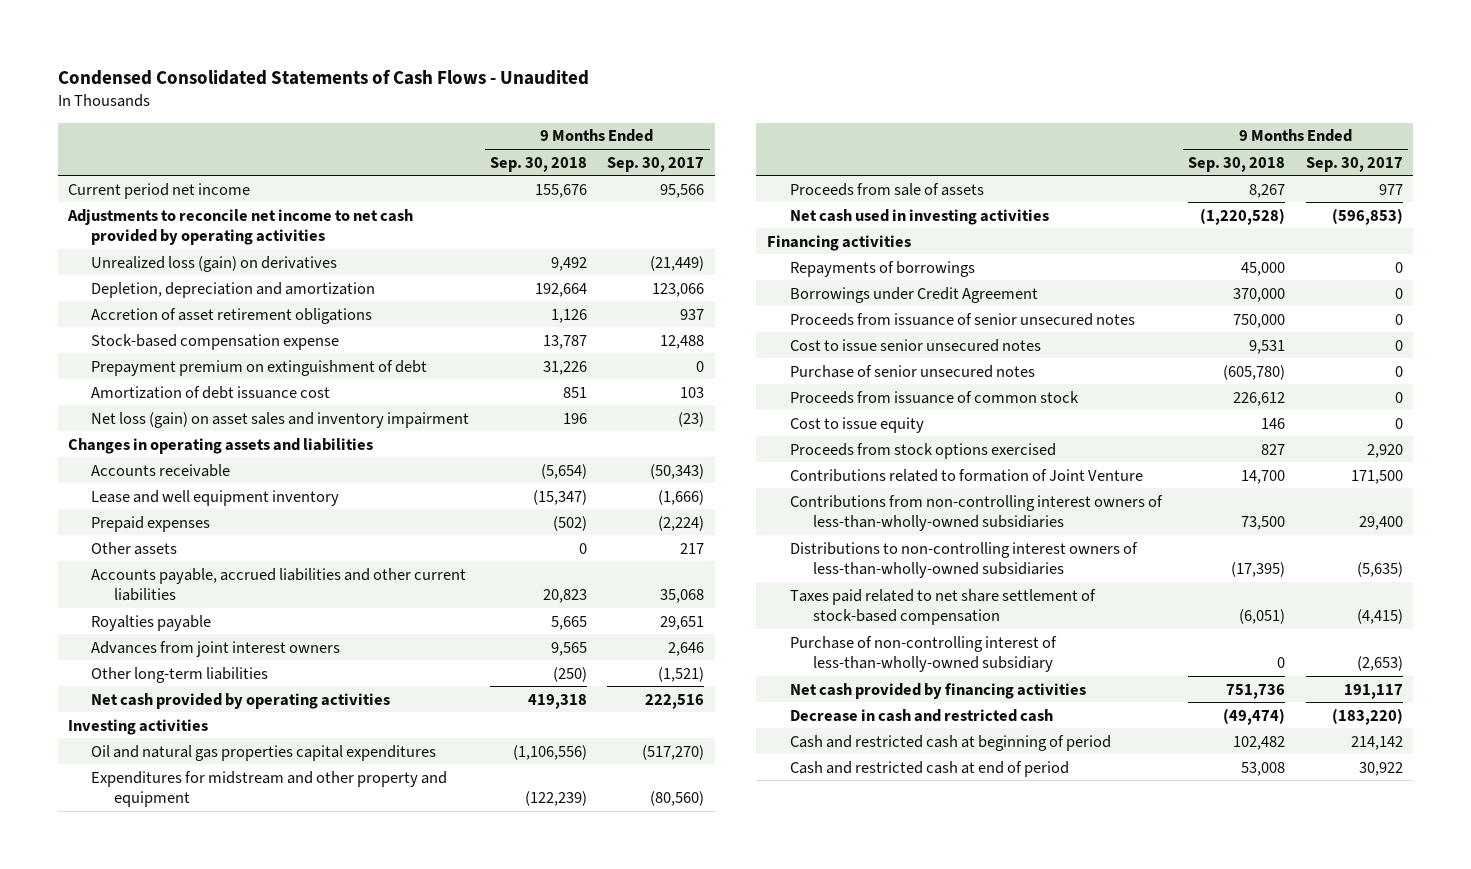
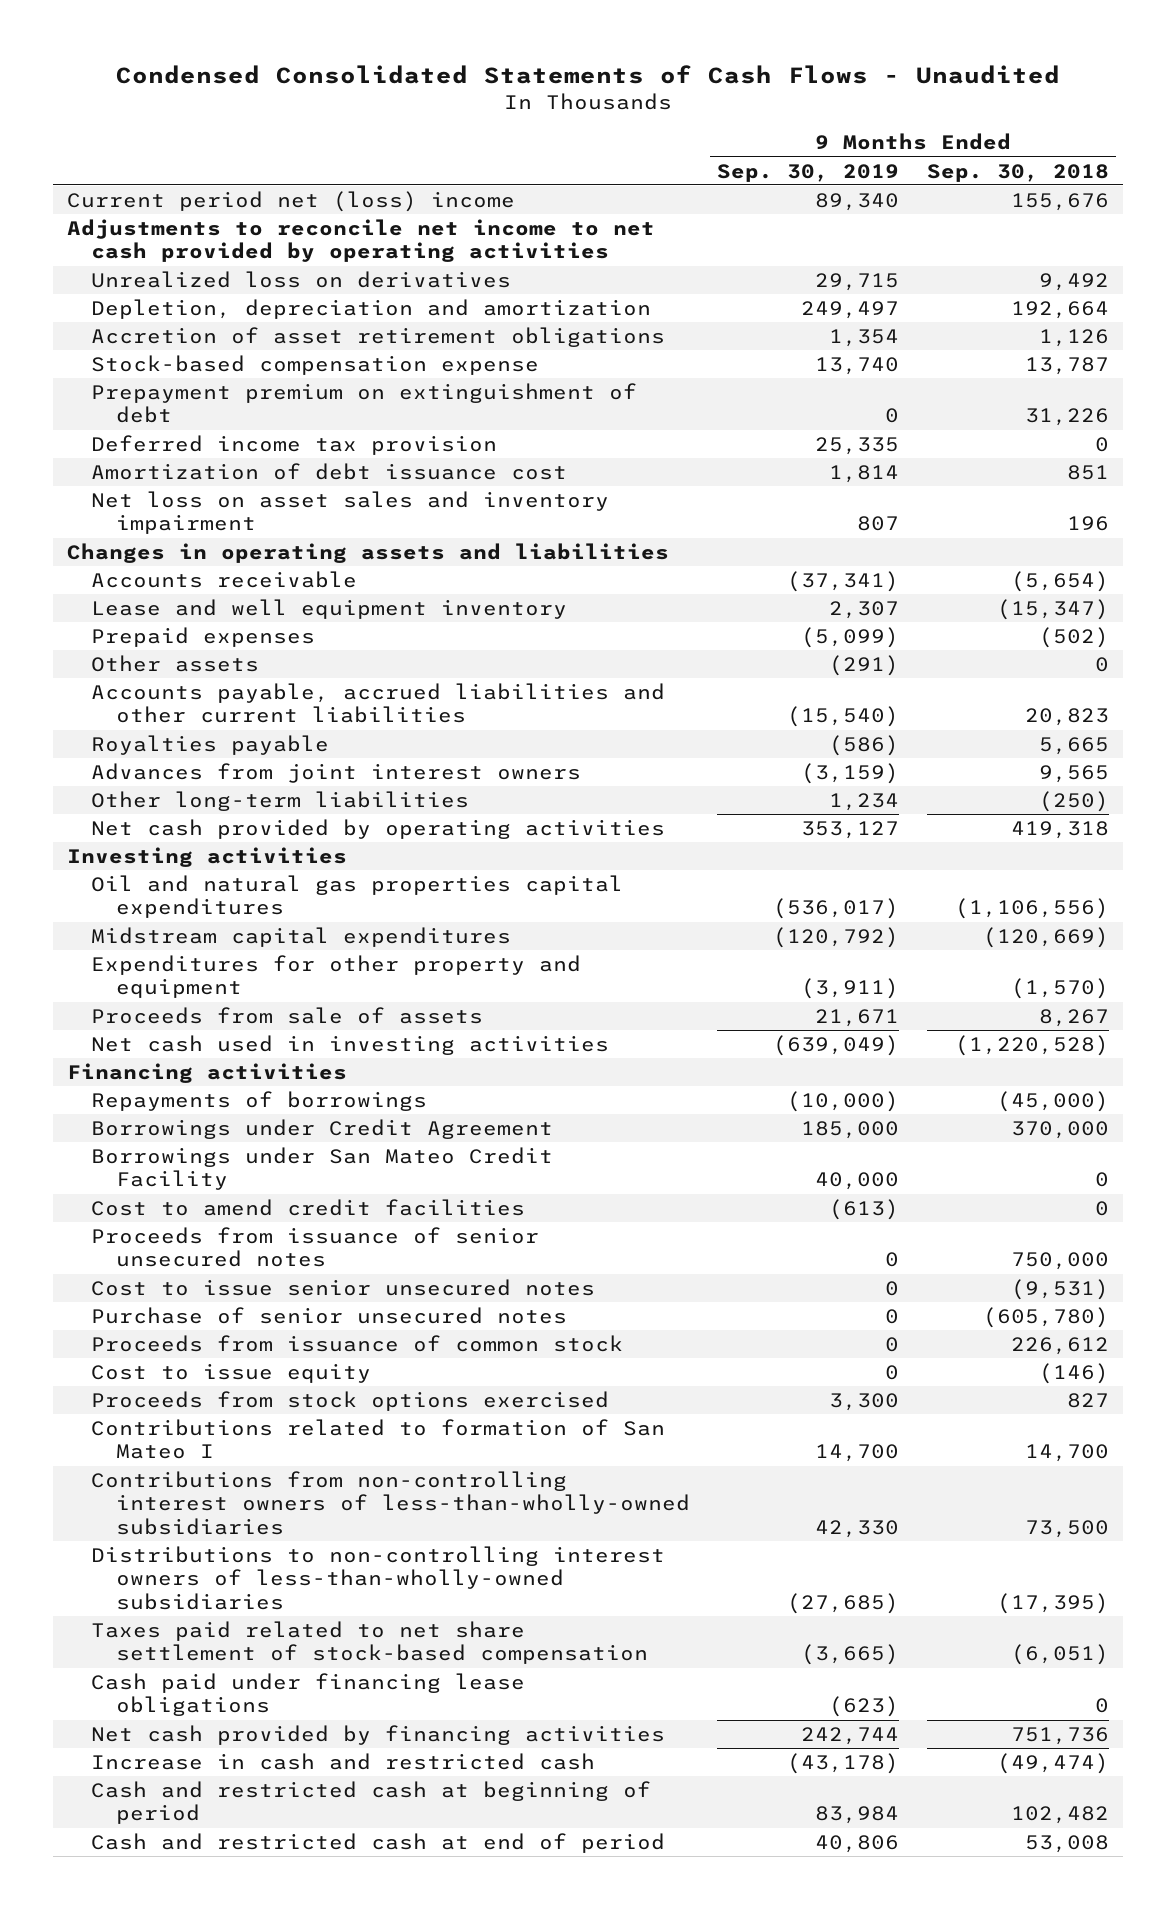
[607,156,705,172] Sep. 30, 2017 -> none
none -> [717,163,900,182] Sep. 30, 2019
[68,182,251,199] Current period net income -> [66,190,515,212] Current period net (loss) income
[91,255,338,272] Unrealized loss (gain) on derivatives -> [91,270,512,288] Unrealized loss on derivatives
none -> [91,434,498,455] Deferred income tax provision
[91,411,470,428] Net loss (gain) on asset sales and inventory impairment -> [91,490,610,535] Net loss on asset sales and inventory impairment
none -> [91,926,512,947] Midstream capital expenditures
[91,770,448,808] Expenditures for midstream and other property and equipment -> [91,954,582,999] Expenditures for other property and equipment
[524,791,587,807] (122,239) -> [1010,978,1109,1000] (1,570)
[1241,261,1286,276] 45,000 -> [996,1090,1109,1112] (45,000)
none -> [91,1146,554,1191] Borrowings under San Mateo Credit Facility
none -> [91,1198,526,1216] Cost to amend credit facilities
[1249,339,1286,354] 9,531 -> [1010,1278,1109,1300] (9,531)
[1261,417,1286,429] 146 -> [1038,1362,1109,1384] (146)
[789,468,1143,482] Contributions related to formation of Joint Venture -> [91,1418,666,1460] Contributions related to formation of San Mateo I
[789,635,1057,673] Purchase of non-controlling interest of less-than-wholly-owned subsidiary -> none
none -> [91,1672,526,1717] Cash paid under financing lease obligations
[789,708,1053,722] Decrease in cash and restricted cash -> [91,1752,596,1770] Increase in cash and restricted cash

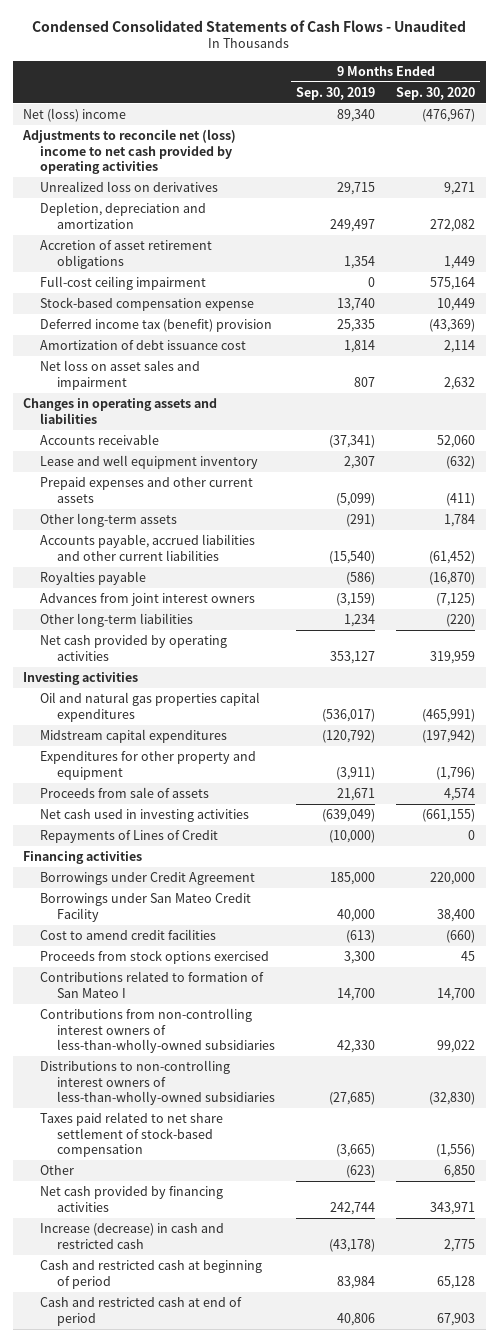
[926,163,1109,182] Sep. 30, 2018 -> none
none -> [396,86,476,100] Sep. 30, 2020
[66,190,515,212] Current period net (loss) income -> [23,108,127,123] Net (loss) income
[66,218,655,263] Adjustments to reconcile net income to net cash provided by operating activities -> [22,129,237,175] Adjustments to reconcile net (loss) income to net cash provided by operating activities
none -> [40,276,207,291] Full-cost ceiling impairment
[91,382,638,424] Prepayment premium on extinguishment of debt -> none
[91,434,498,455] Deferred income tax provision -> [40,319,273,333] Deferred income tax (benefit) provision
[91,490,610,535] Net loss on asset sales and inventory impairment -> [40,360,201,390] Net loss on asset sales and impairment
[91,626,316,647] Prepaid expenses -> [40,477,254,503] Prepaid expenses and other current assets
[91,654,260,672] Other assets -> [40,513,178,528] Other long-term assets
none -> [40,830,219,844] Repayments of Lines of Credit
[91,1090,428,1111] Repayments of borrowings -> none
[91,1226,540,1268] Proceeds from issuance of senior unsecured notes -> none
[91,1278,596,1296] Cost to issue senior unsecured notes -> none
[91,1306,568,1324] Purchase of senior unsecured notes -> none
[91,1334,624,1352] Proceeds from issuance of common stock -> none
[91,1362,372,1383] Cost to issue equity -> none
[91,1672,526,1717] Cash paid under financing lease obligations -> [40,1165,75,1176] Other
[91,1752,596,1770] Increase in cash and restricted cash -> [40,1223,225,1249] Increase (decrease) in cash and restricted cash

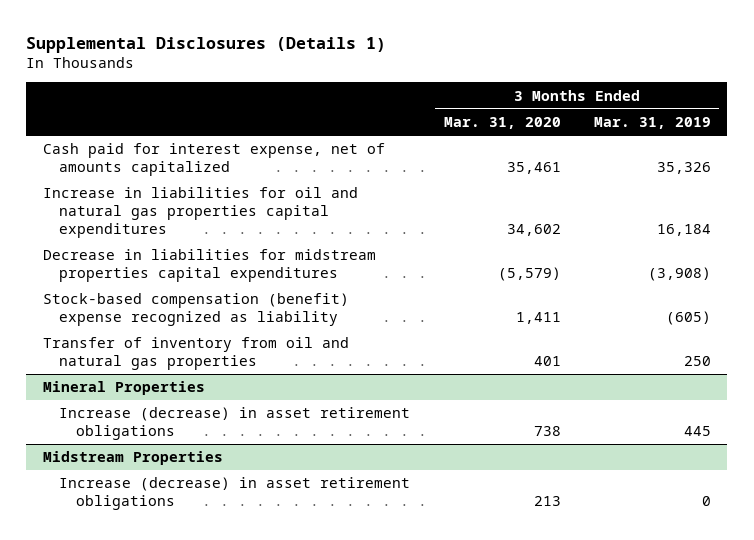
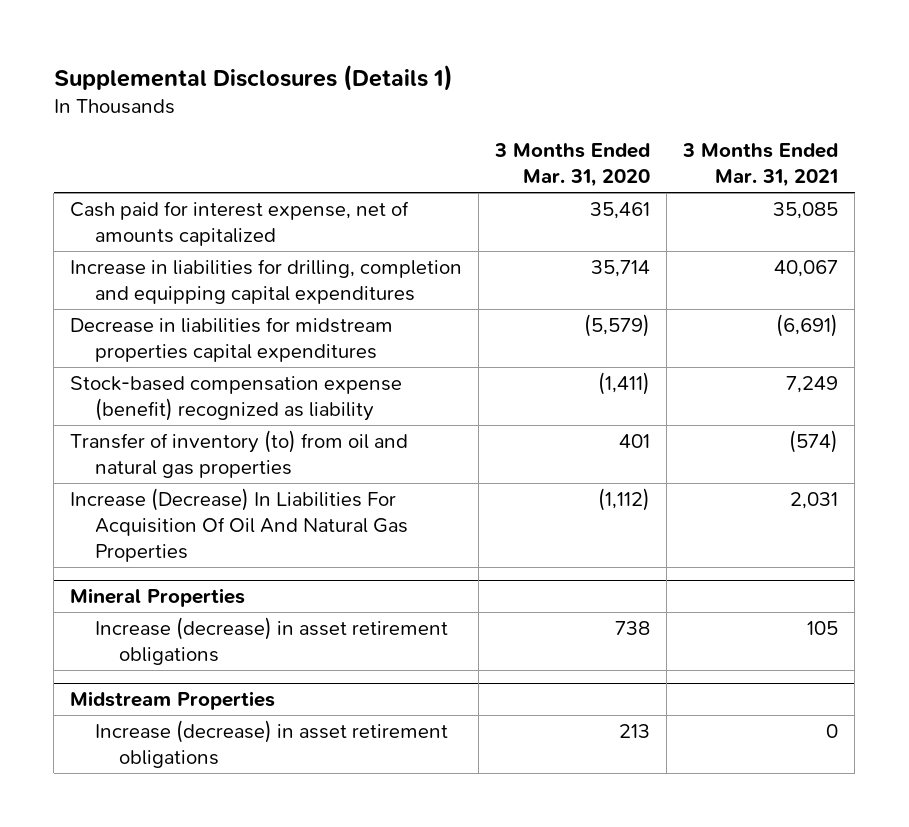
[593,117,711,130] Mar. 31, 2019 -> none
none -> [682,142,839,187] 3 Months Ended Mar. 31, 2021
[43,187,359,238] Increase in liabilities for oil and natural gas properties capital expenditures -> [70,258,463,305] Increase in liabilities for drilling, completion and equipping capital expenditures
[506,223,561,236] 34,602 -> [591,259,651,277] 35,714
[43,293,350,327] Stock-based compensation (benefit) expense recognized as liability -> [70,375,403,422] Stock-based compensation expense (benefit) recognized as liability
[515,312,561,325] 1,411 -> [598,371,651,395] (1,411)
[43,337,350,371] Transfer of inventory from oil and natural gas properties -> [70,429,409,479] Transfer of inventory (to) from oil and natural gas properties
none -> [70,487,408,563] Increase (Decrease) In Liabilities For Acquisition Of Oil And Natural Gas Properties

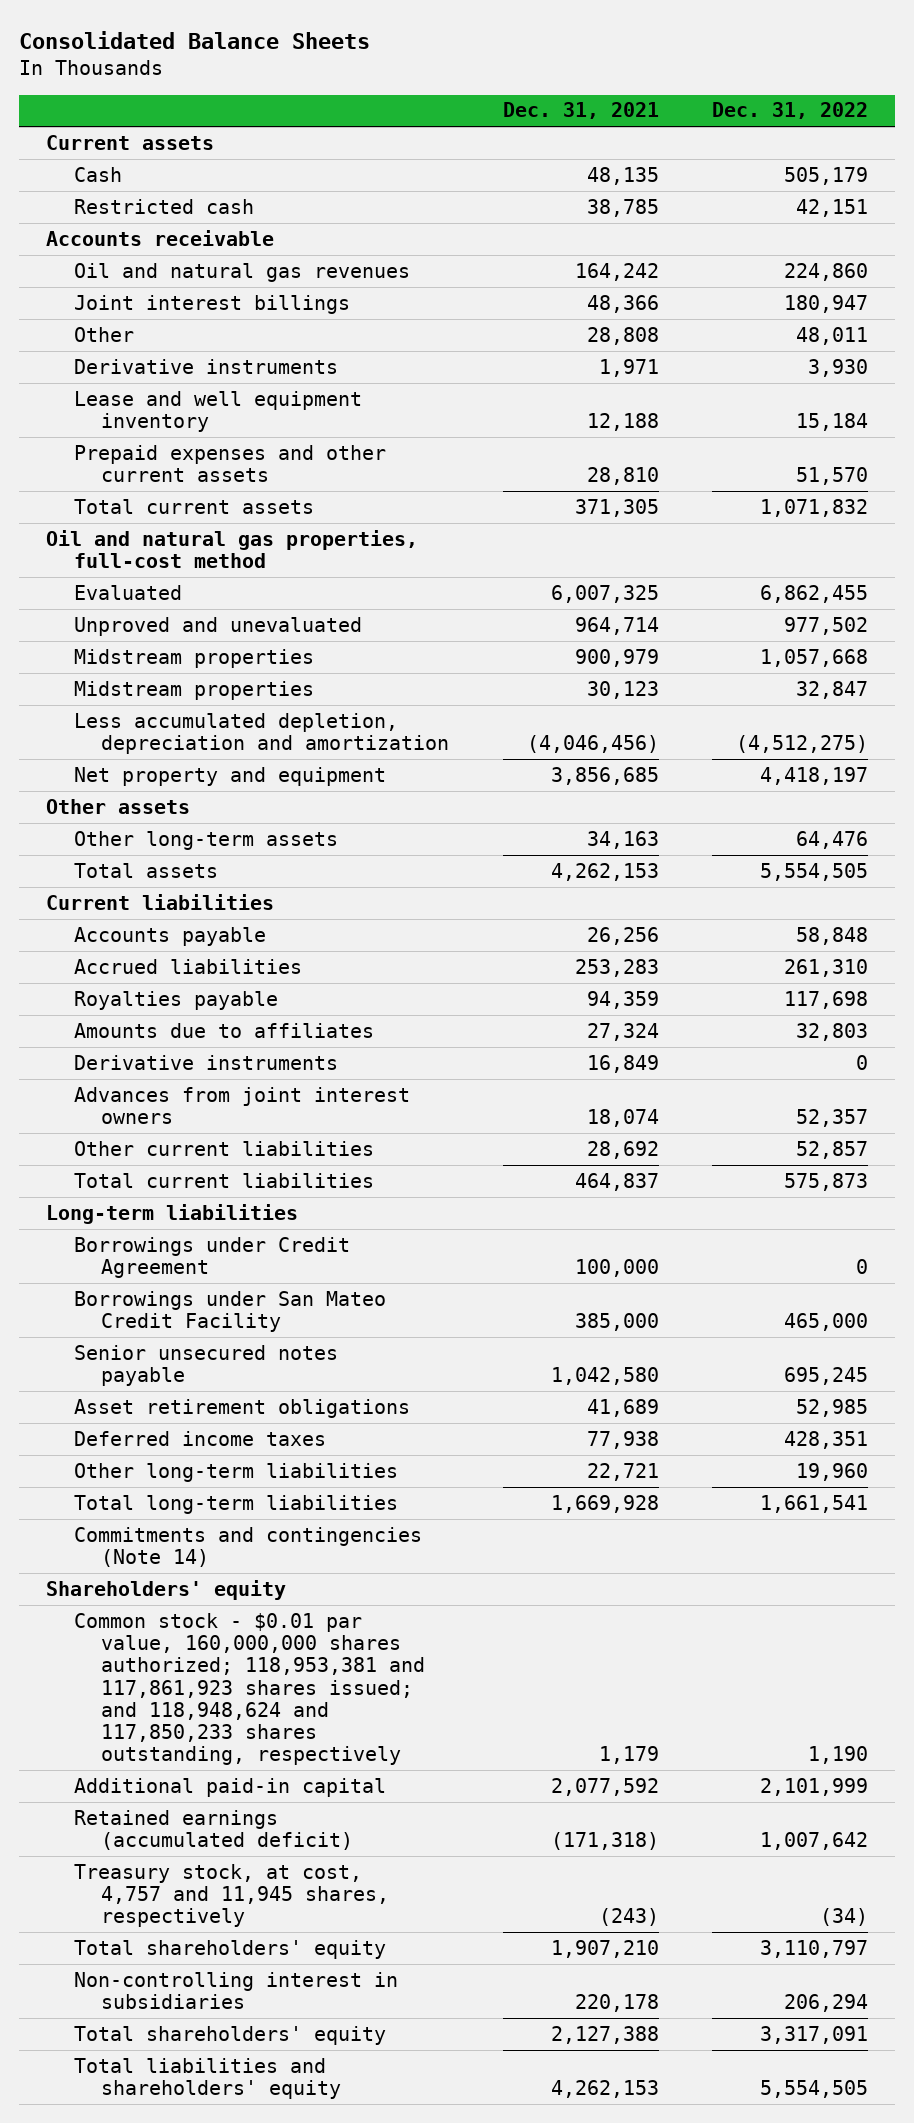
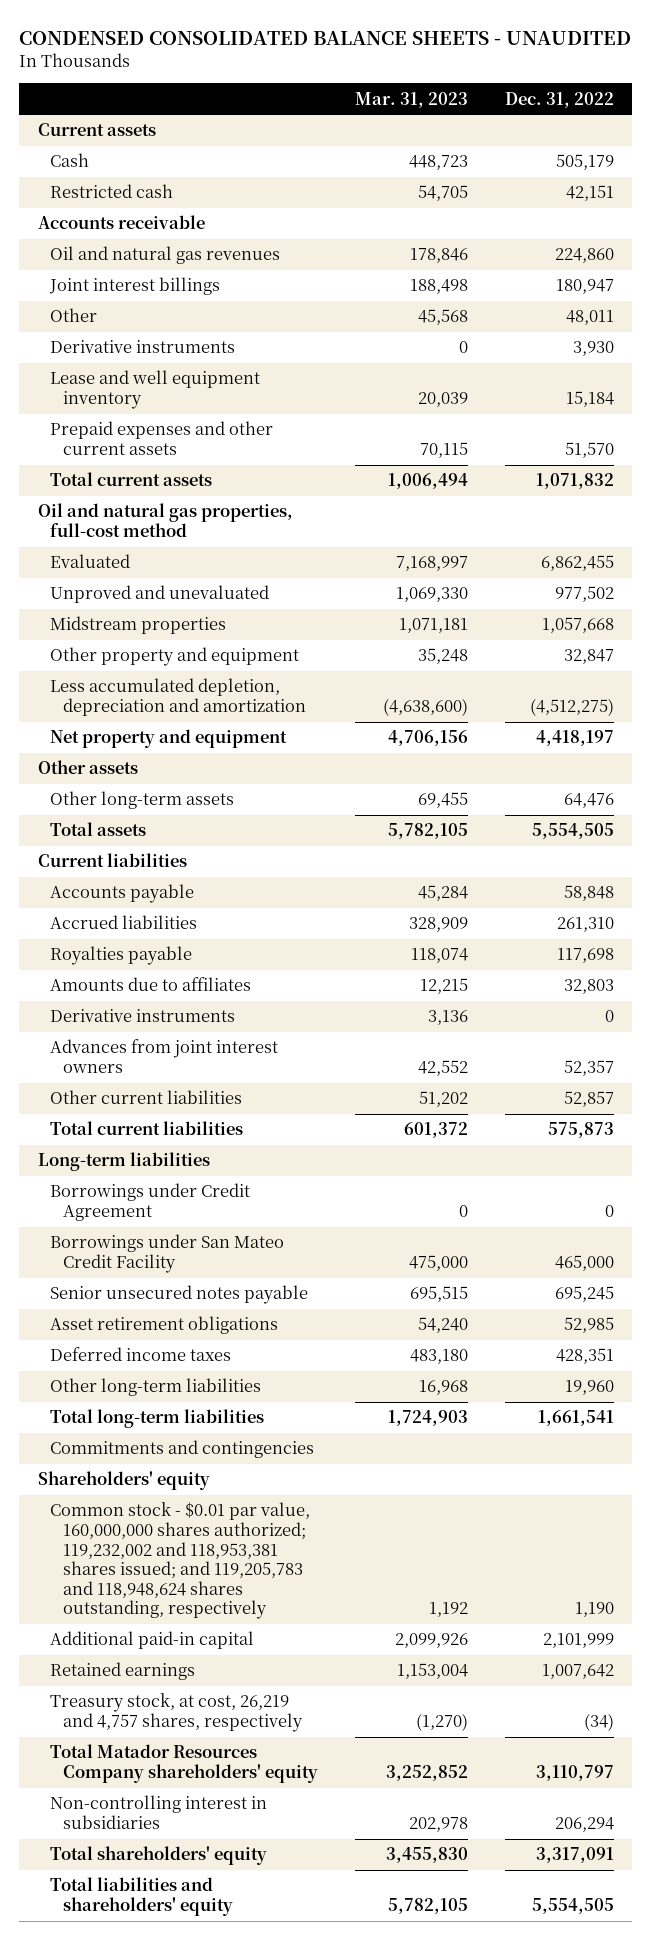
[19,31,371,50] Consolidated Balance Sheets -> [19,30,632,45] CONDENSED CONSOLIDATED BALANCE SHEETS - UNAUDITED
[502,102,659,120] Dec. 31, 2021 -> none
none -> [354,91,468,108] Mar. 31, 2023
[73,680,314,700] Midstream properties -> [50,647,300,667] Other property and equipment
[73,1526,422,1568] Commitments and contingencies (Note 14) -> [50,1440,315,1459] Commitments and contingencies
[73,1612,426,1766] Common stock - $0.01 par value, 160,000,000 shares authorized; 118,953,381 and 117,861,923 shares issued; and 118,948,624 and 117,850,233 shares outstanding, respectively -> [50,1502,311,1620] Common stock - $0.01 par value, 160,000,000 shares authorized; 119,232,002 and 118,953,381 shares issued; and 119,205,783 and 118,948,624 shares outstanding, respectively
[73,1809,354,1851] Retained earnings (accumulated deficit) -> [50,1662,196,1681] Retained earnings
[73,1863,390,1928] Treasury stock, at cost, 4,757 and 11,945 shares, respectively -> [50,1693,303,1733] Treasury stock, at cost, 26,219 and 4,757 shares, respectively
[73,1939,386,1959] Total shareholders' equity -> [50,1744,318,1784] Total Matador Resources Company shareholders' equity

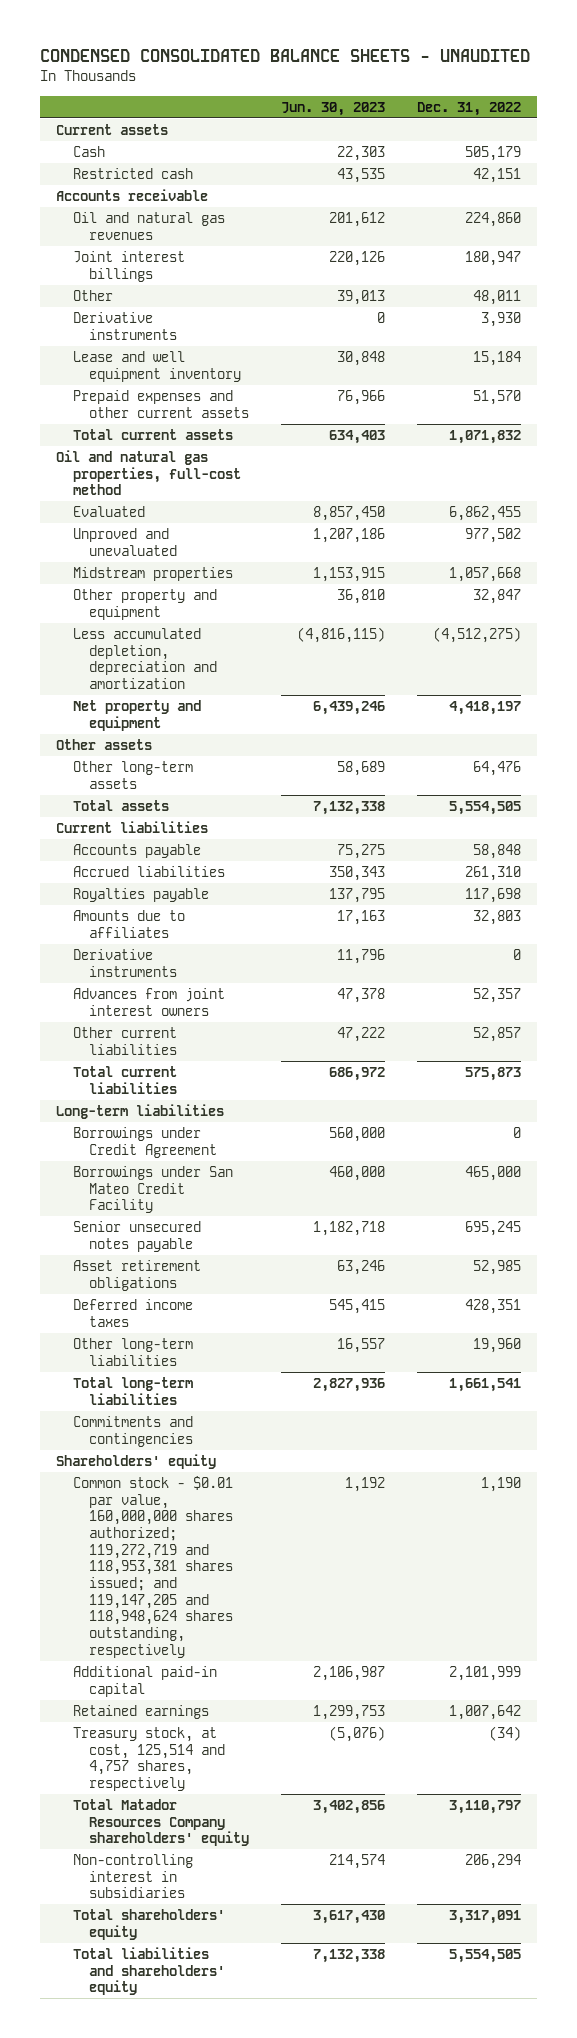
[354,91,468,108] Mar. 31, 2023 -> none
none -> [280,101,385,116] Jun. 30, 2023
[50,1502,311,1620] Common stock - $0.01 par value, 160,000,000 shares authorized; 119,232,002 and 118,953,381 shares issued; and 119,205,783 and 118,948,624 shares outstanding, respectively -> [72,1476,234,1658] Common stock - $0.01 par value, 160,000,000 shares authorized; 119,272,719 and 118,953,381 shares issued; and 119,147,205 and 118,948,624 shares outstanding, respectively
[50,1693,303,1733] Treasury stock, at cost, 26,219 and 4,757 shares, respectively -> [72,1727,226,1791] Treasury stock, at cost, 125,514 and 4,757 shares, respectively

